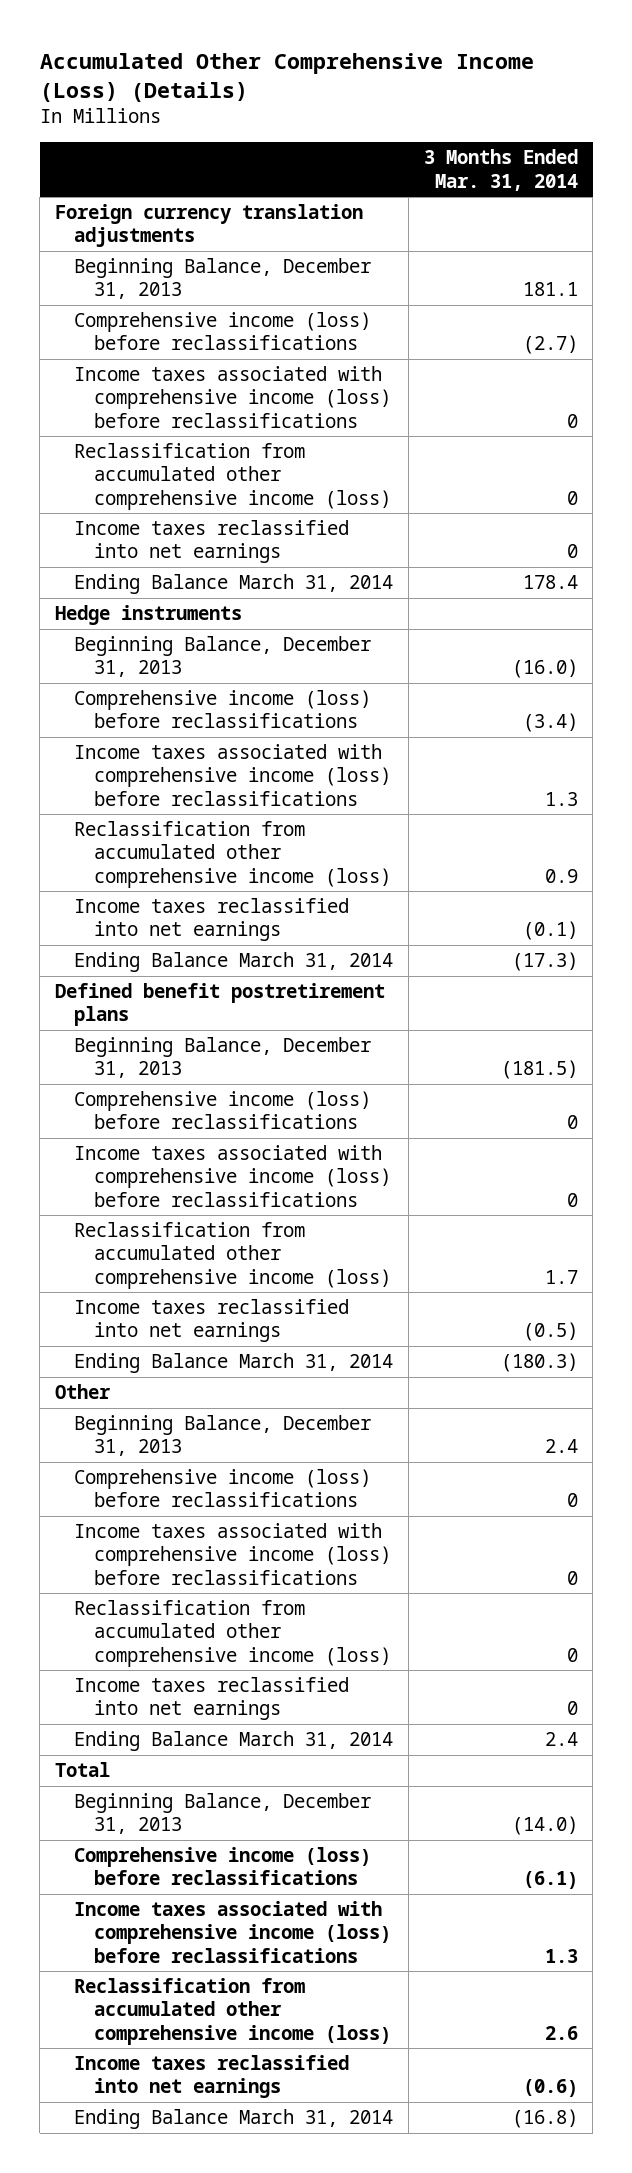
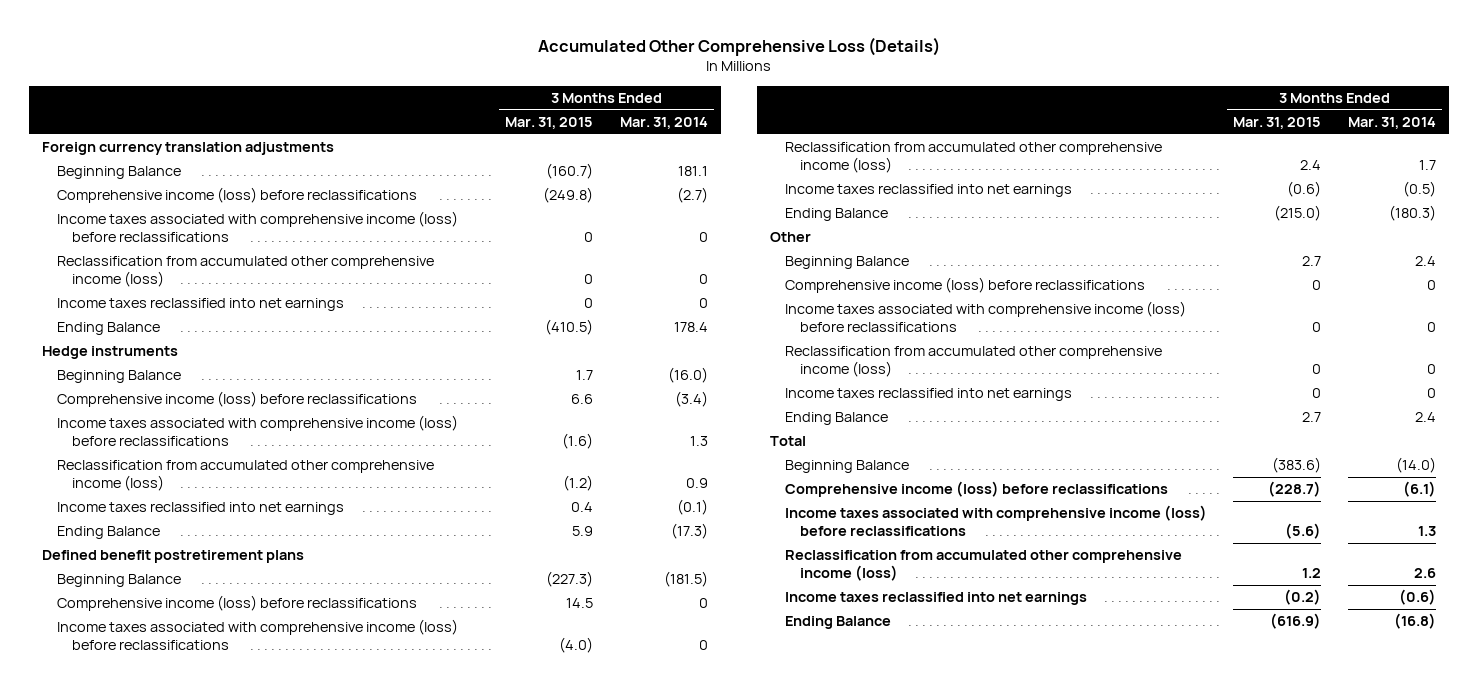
[39,52,534,102] Accumulated Other Comprehensive Income (Loss) (Details) -> [538,36,941,56] Accumulated Other Comprehensive Loss (Details)
none -> [505,116,594,129] Mar. 31, 2015
[74,258,372,300] Beginning Balance, December 31, 2013 -> [57,166,182,180] Beginning Balance
[74,574,394,595] Ending Balance March 31, 2014 -> [57,322,161,336] Ending Balance
[74,636,372,678] Beginning Balance, December 31, 2013 -> [57,370,182,384] Beginning Balance
[74,952,394,973] Ending Balance March 31, 2014 -> [57,526,161,540] Ending Balance
[74,1037,372,1079] Beginning Balance, December 31, 2013 -> [57,574,182,588] Beginning Balance
[74,1353,394,1374] Ending Balance March 31, 2014 -> [784,208,888,222] Ending Balance
[74,1415,372,1457] Beginning Balance, December 31, 2013 -> [784,256,909,270] Beginning Balance
[74,1731,394,1752] Ending Balance March 31, 2014 -> [784,412,888,426] Ending Balance
[74,1793,372,1835] Beginning Balance, December 31, 2013 -> [784,460,909,474] Beginning Balance
[74,2109,394,2130] Ending Balance March 31, 2014 -> [784,616,891,630] Ending Balance

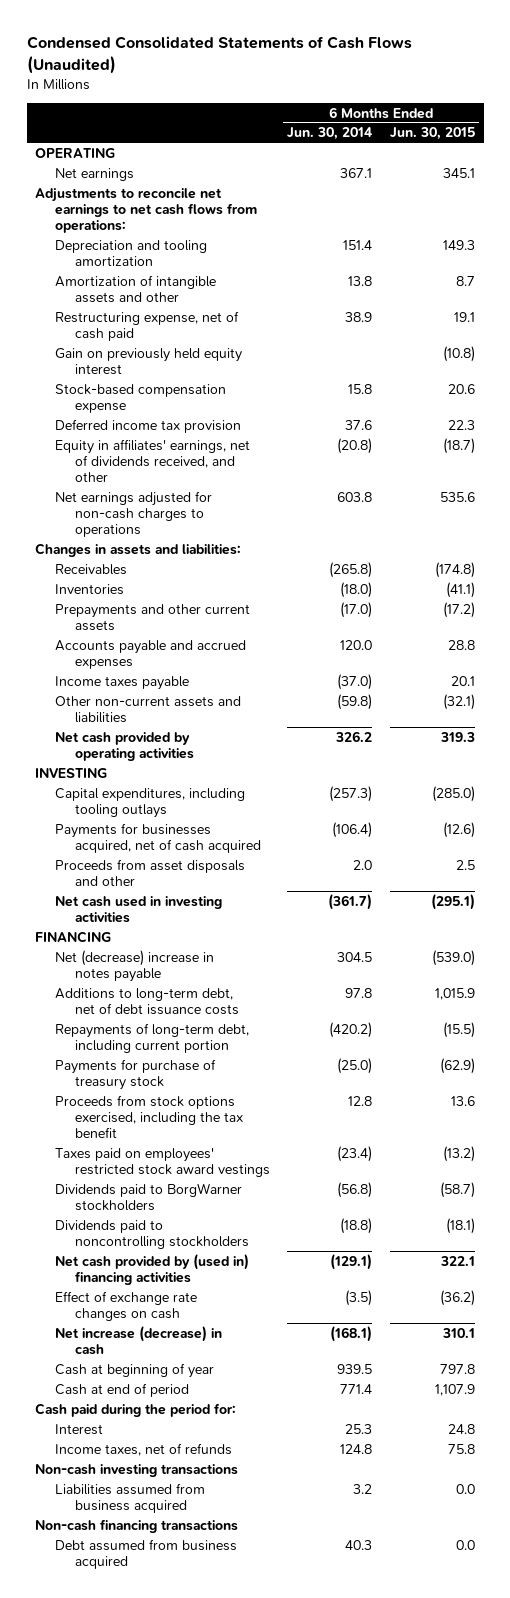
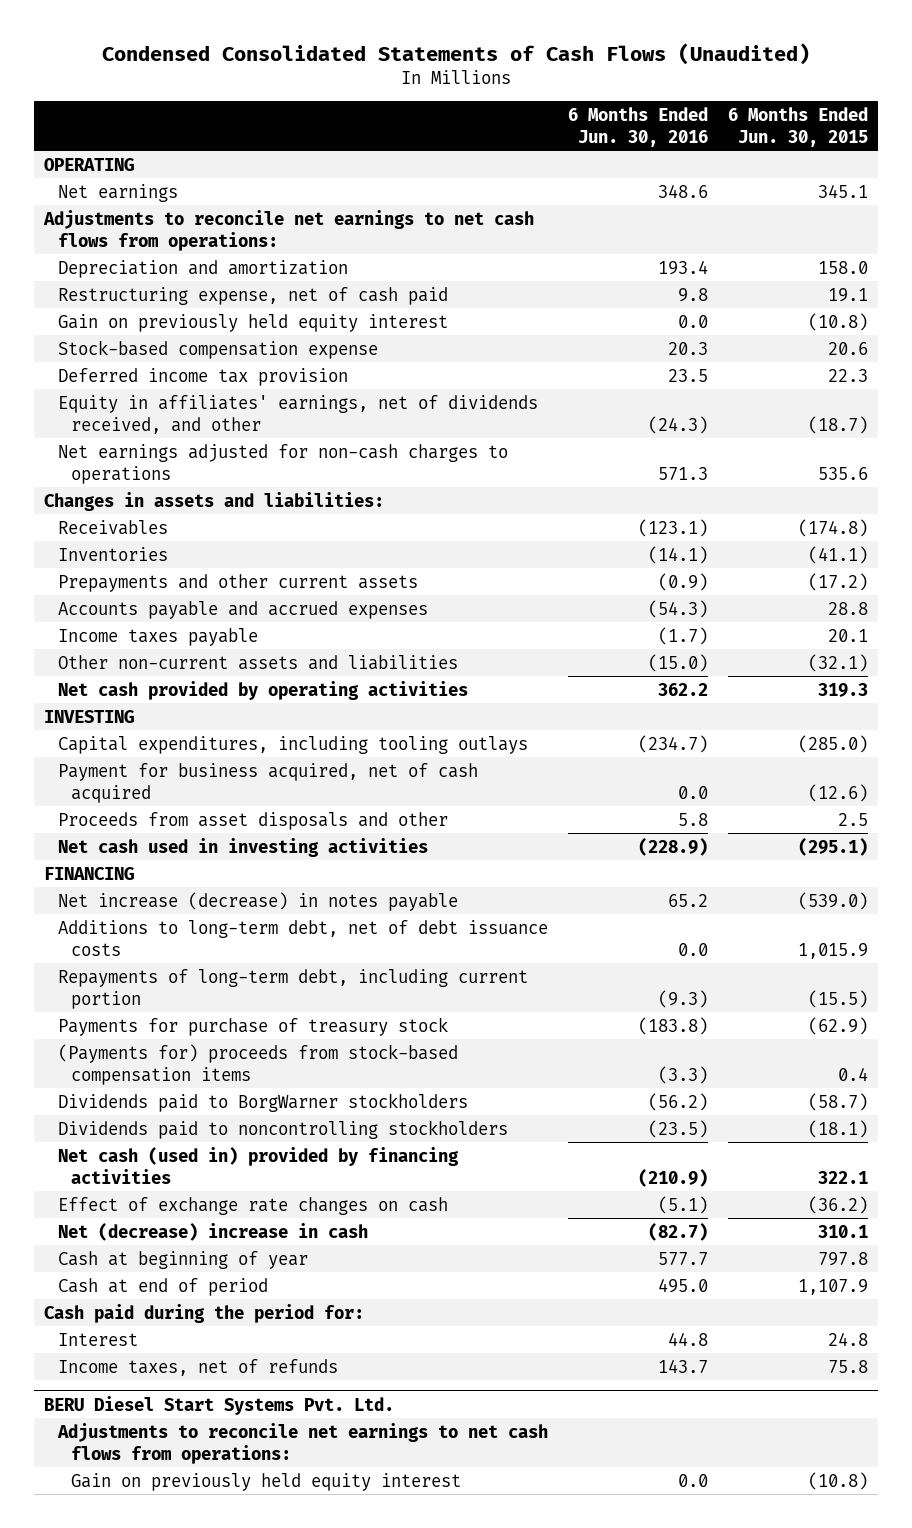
[287,127,373,141] Jun. 30, 2014 -> none
none -> [567,106,708,147] 6 Months Ended Jun. 30, 2016
[55,274,217,303] Amortization of intangible assets and other -> none
[55,239,208,266] Depreciation and tooling amortization -> [57,259,348,278] Depreciation and amortization
[442,239,475,250] 149.3 -> [817,260,868,274] 158.0
[55,822,261,853] Payments for businesses acquired, net of cash acquired -> [57,762,478,803] Payment for business acquired, net of cash acquired
[55,949,215,982] Net (decrease) increase in notes payable -> [57,891,458,911] Net increase (decrease) in notes payable
[55,1094,243,1138] Proceeds from stock options exercised, including the tax benefit -> none
[55,1147,270,1177] Taxes paid on employees' restricted stock award vestings -> none
none -> [57,1043,458,1085] (Payments for) proceeds from stock-based compensation items
[55,1253,250,1285] Net cash provided by (used in) financing activities -> [57,1146,459,1184] Net cash (used in) provided by financing activities
[55,1325,223,1355] Net increase (decrease) in cash -> [57,1222,368,1241] Net (decrease) increase in cash
[35,1463,239,1477] Non-cash investing transactions -> none
[55,1482,206,1513] Liabilities assumed from business acquired -> none
[35,1518,239,1533] Non-cash financing transactions -> none
[55,1538,238,1569] Debt assumed from business acquired -> none
none -> [44,1395,395,1415] BERU Diesel Start Systems Pvt. Ltd.
none -> [56,1422,548,1464] Adjustments to reconcile net earnings to net cash flows from operations:
none -> [71,1472,462,1491] Gain on previously held equity interest

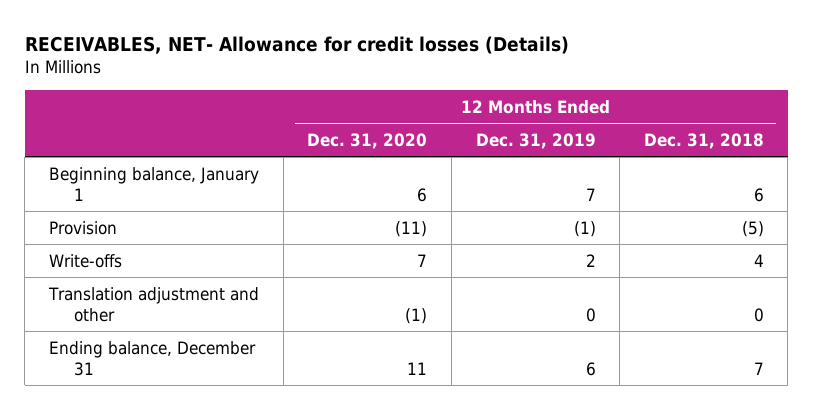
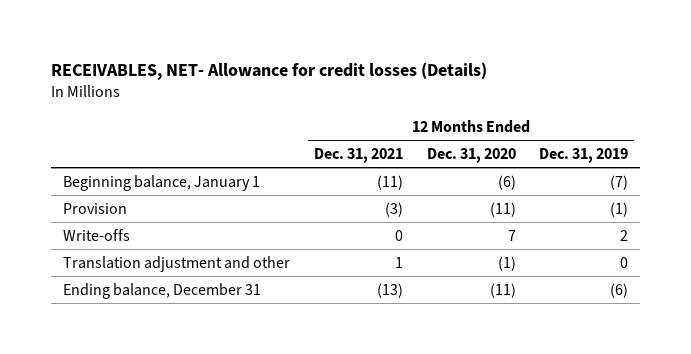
[643,132,764,149] Dec. 31, 2018 -> none
none -> [313,148,403,164] Dec. 31, 2021
[417,187,428,202] 6 -> [497,174,516,190] (6)
[585,187,596,201] 7 -> [610,174,629,190] (7)
[407,361,428,375] 11 -> [489,282,516,298] (11)
[585,361,596,376] 6 -> [610,282,629,298] (6)

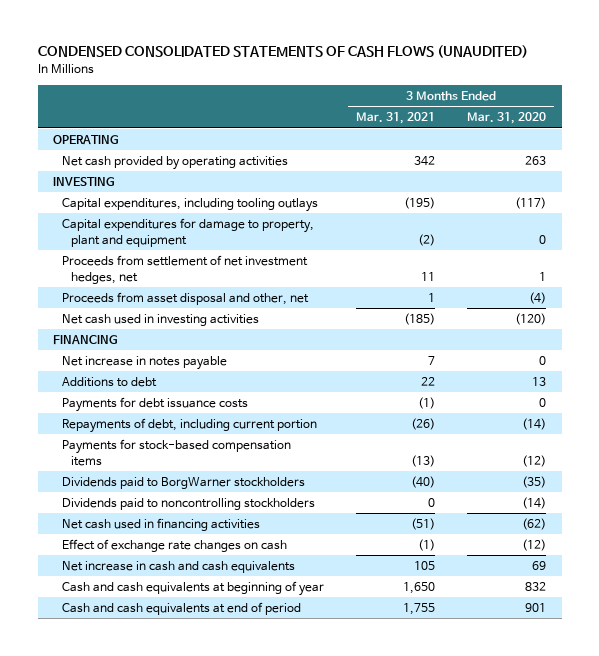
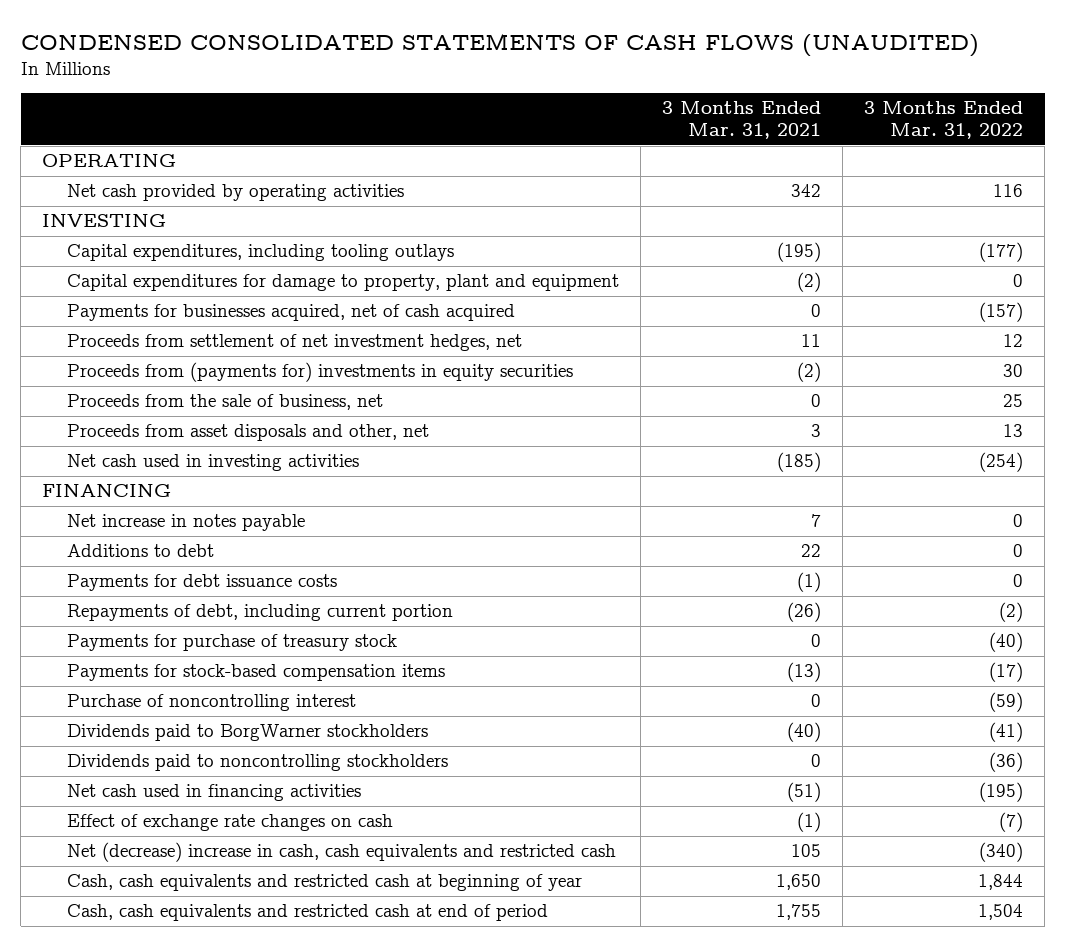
[466,112,546,125] Mar. 31, 2020 -> none
none -> [863,101,1023,140] 3 Months Ended Mar. 31, 2022
none -> [66,304,515,322] Payments for businesses acquired, net of cash acquired
none -> [66,362,573,383] Proceeds from (payments for) investments in equity securities
none -> [66,394,383,411] Proceeds from the sale of business, net
[62,292,310,306] Proceeds from asset disposal and other, net -> [66,424,429,442] Proceeds from asset disposals and other, net
[427,293,435,303] 1 -> [810,424,821,438] 3
none -> [66,634,397,652] Payments for purchase of treasury stock
none -> [66,694,356,712] Purchase of noncontrolling interest
[62,561,296,574] Net increase in cash and cash equivalents -> [66,842,616,863] Net (decrease) increase in cash, cash equivalents and restricted cash
[62,581,325,597] Cash and cash equivalents at beginning of year -> [66,874,582,892] Cash, cash equivalents and restricted cash at beginning of year
[62,602,302,616] Cash and cash equivalents at end of period -> [66,904,548,922] Cash, cash equivalents and restricted cash at end of period

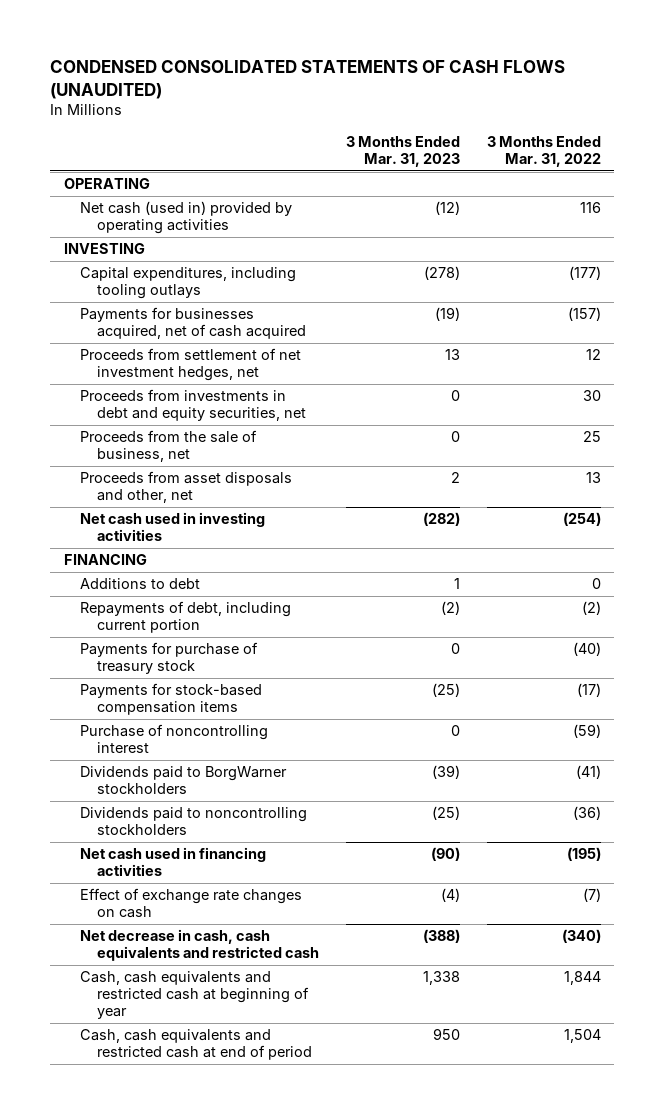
[661,101,821,140] 3 Months Ended Mar. 31, 2021 -> none
none -> [345,136,460,168] 3 Months Ended Mar. 31, 2023
[66,184,404,202] Net cash provided by operating activities -> [80,201,293,235] Net cash (used in) provided by operating activities
[66,274,619,292] Capital expenditures for damage to property, plant and equipment -> none
[66,362,573,383] Proceeds from (payments for) investments in equity securities -> [80,389,306,422] Proceeds from investments in debt and equity securities, net
[66,514,305,532] Net increase in notes payable -> none
[66,574,337,592] Payments for debt issuance costs -> none
[66,842,616,863] Net (decrease) increase in cash, cash equivalents and restricted cash -> [80,929,319,962] Net decrease in cash, cash equivalents and restricted cash

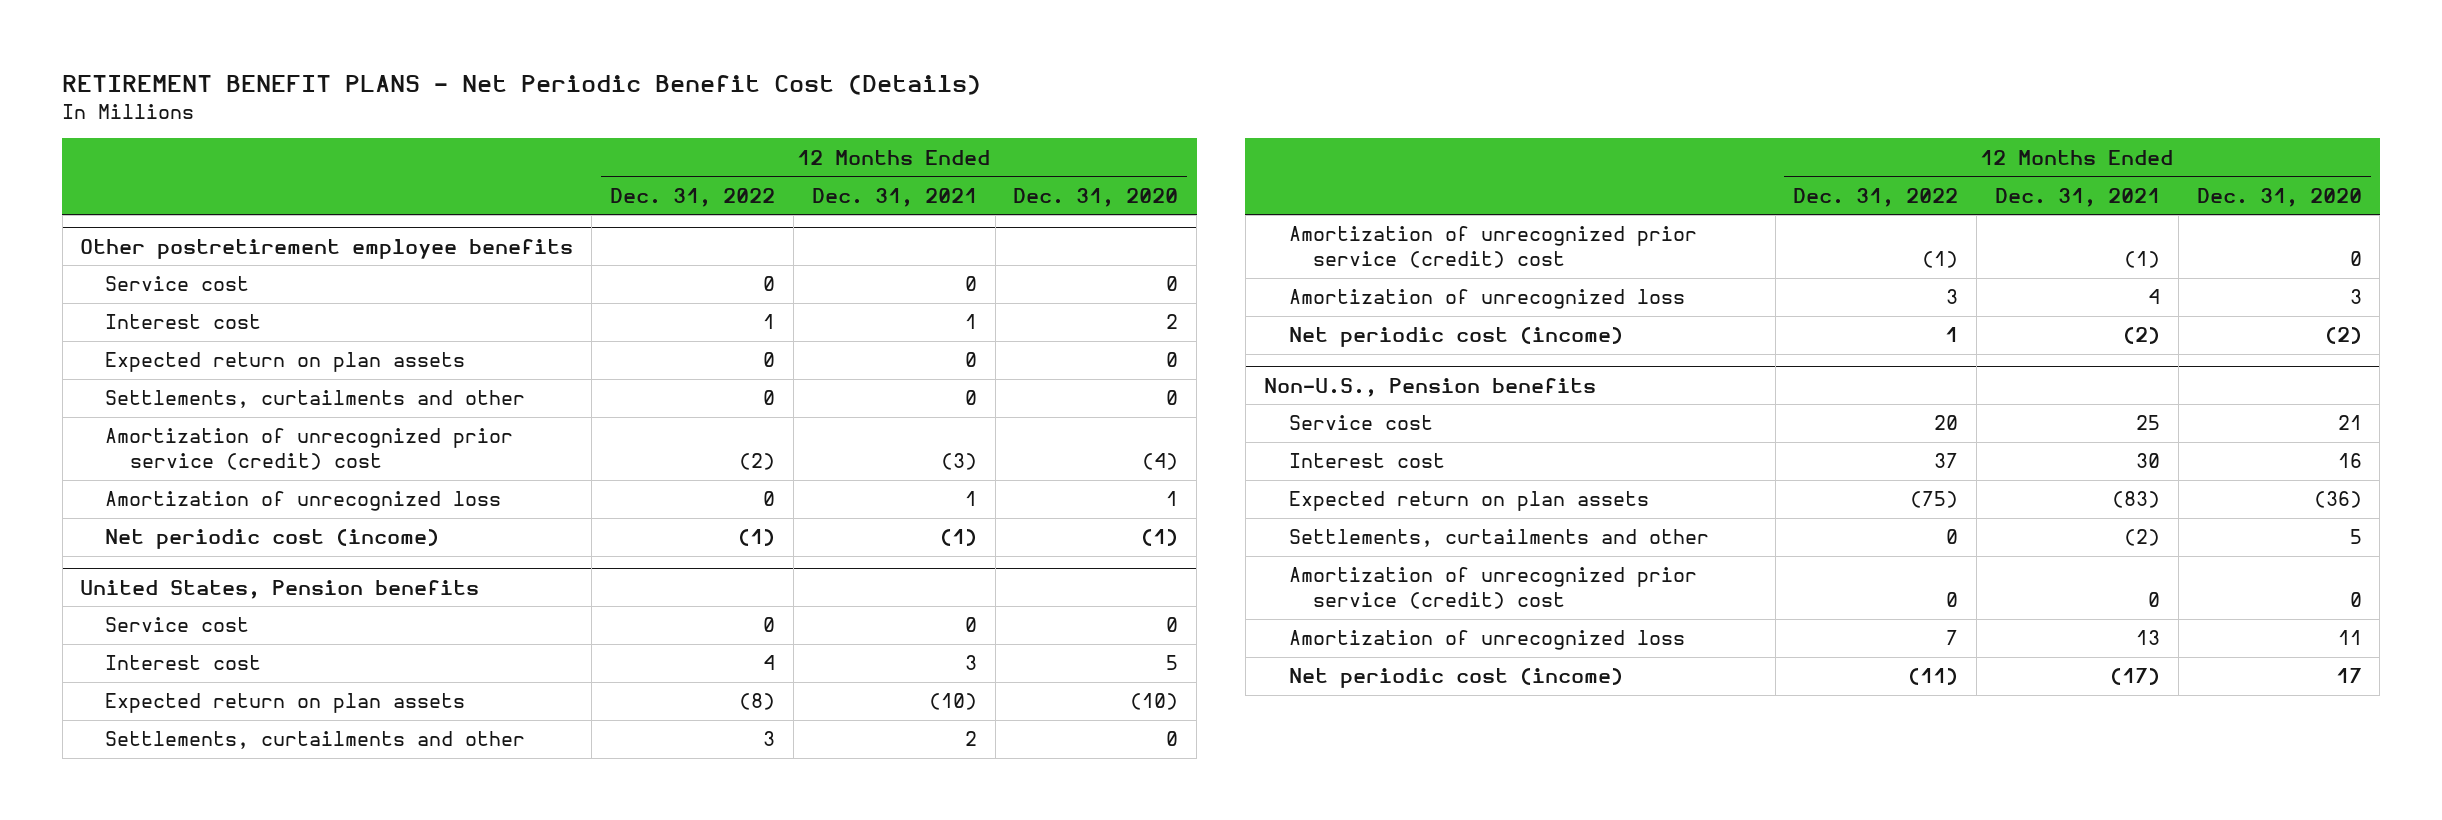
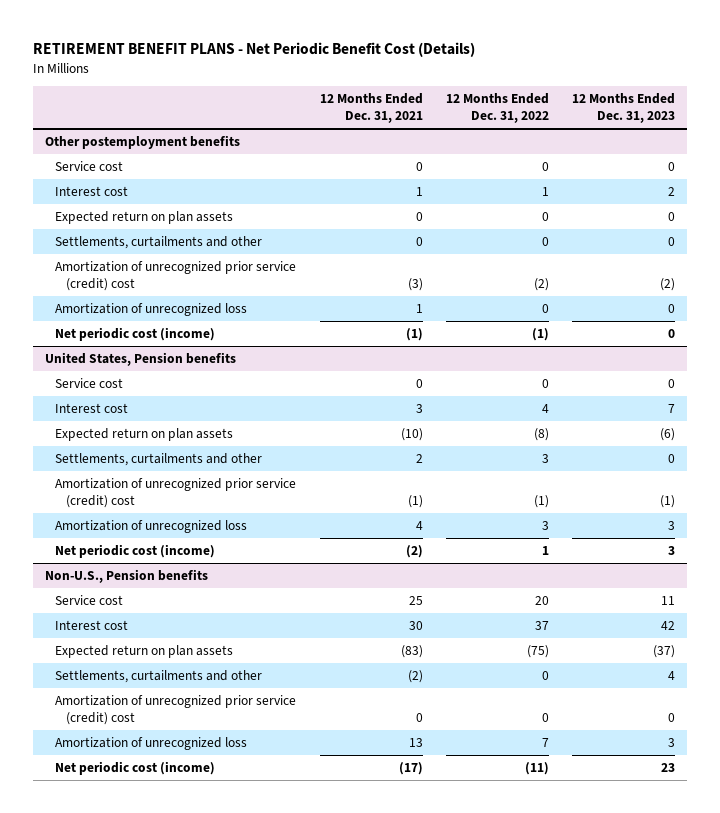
[1013,187,1179,207] Dec. 31, 2020 -> none
none -> [572,93,676,124] 12 Months Ended Dec. 31, 2023
[80,238,574,259] Other postretirement employee benefits -> [44,134,240,149] Other postemployment benefits

